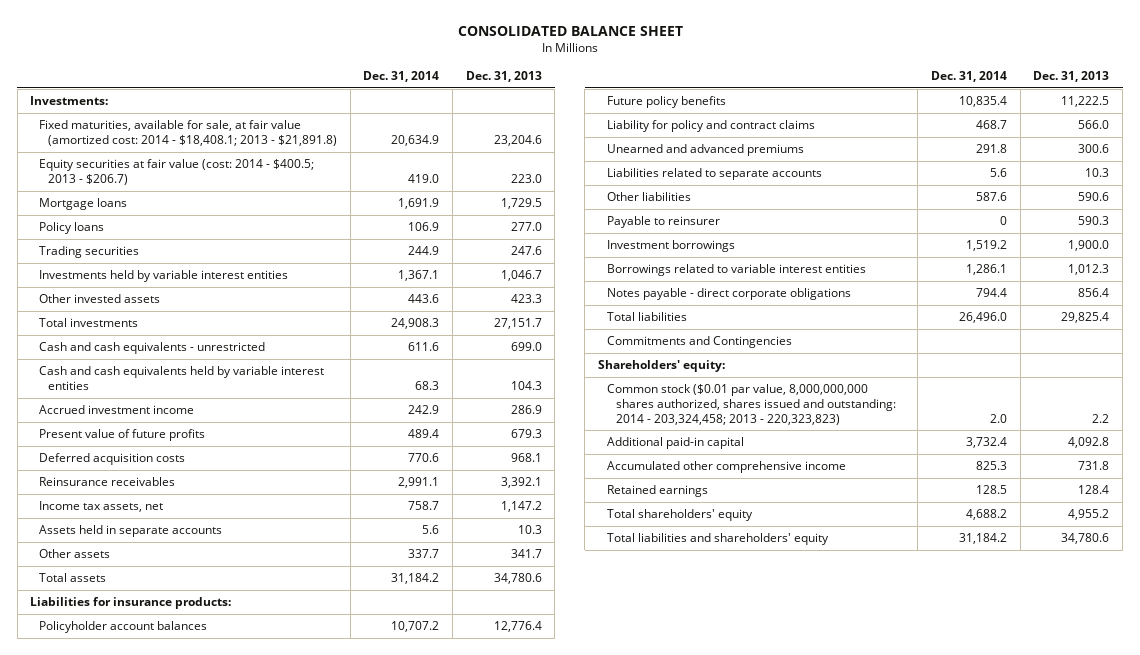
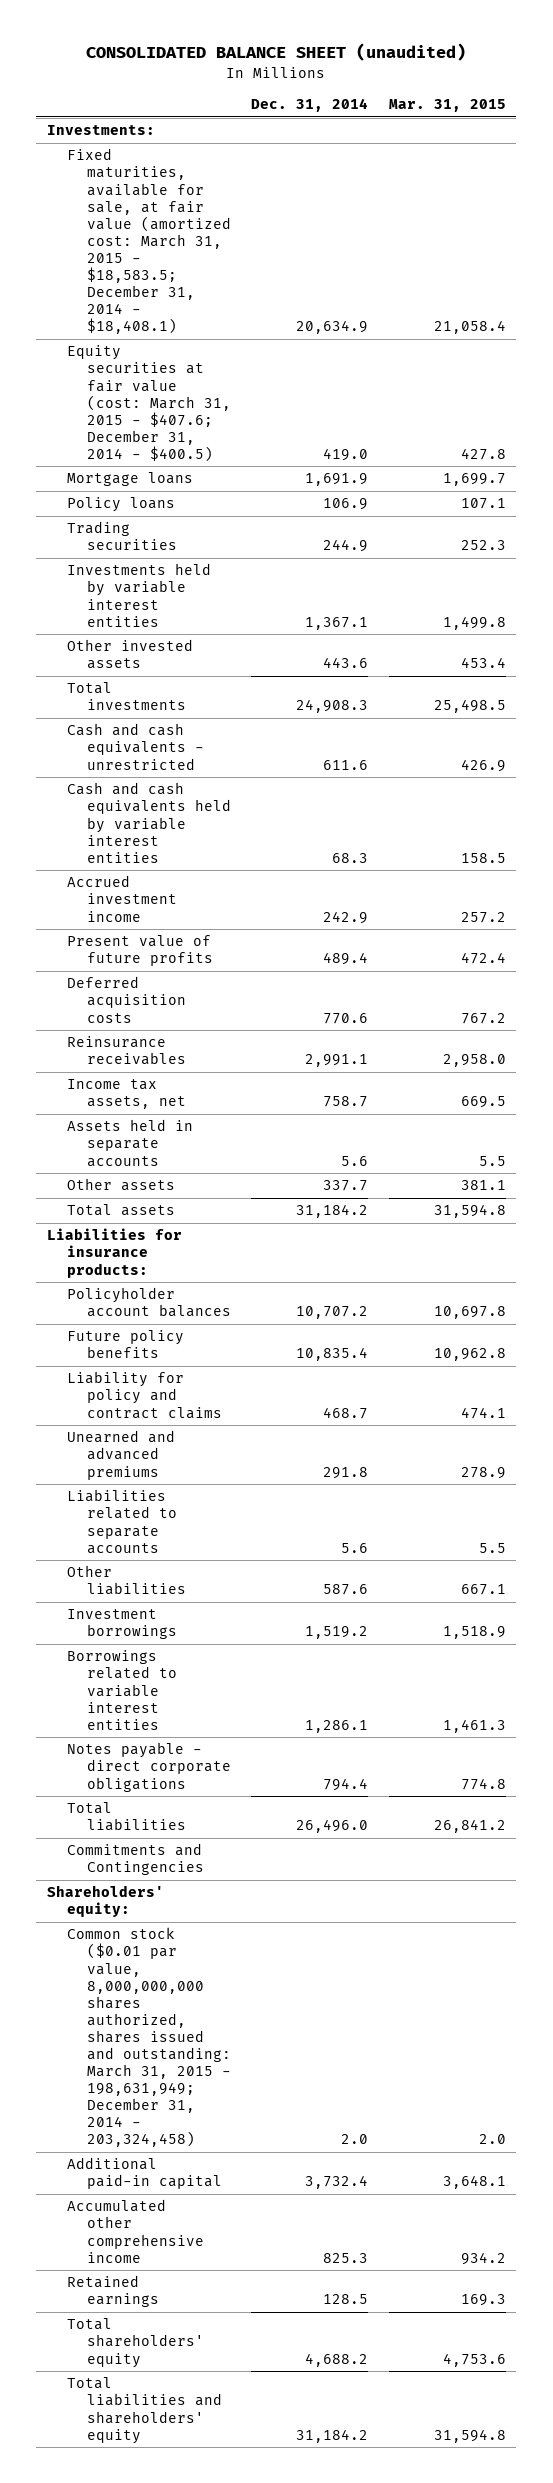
[457,25,683,36] CONSOLIDATED BALANCE SHEET -> [86,43,467,62] CONSOLIDATED BALANCE SHEET (unaudited)
[465,71,542,83] Dec. 31, 2013 -> none
none -> [389,99,507,113] Mar. 31, 2015
[39,120,338,146] Fixed maturities, available for sale, at fair value (amortized cost: 2014 - $18,408.1; 2013 - $21,891.8) -> [66,148,231,335] Fixed maturities, available for sale, at fair value (amortized cost: March 31, 2015 - $18,583.5; December 31, 2014 - $18,408.1)
[39,159,315,185] Equity securities at fair value (cost: 2014 - $400.5; 2013 - $206.7) -> [66,345,231,462] Equity securities at fair value (cost: March 31, 2015 - $407.6; December 31, 2014 - $400.5)
[606,216,720,229] Payable to reinsurer -> none
[606,384,896,425] Common stock ($0.01 par value, 8,000,000,000 shares authorized, shares issued and outstanding: 2014 - 203,324,458; 2013 - 220,323,823) -> [66,1927,231,2148] Common stock ($0.01 par value, 8,000,000,000 shares authorized, shares issued and outstanding: March 31, 2015 - 198,631,949; December 31, 2014 - 203,324,458)

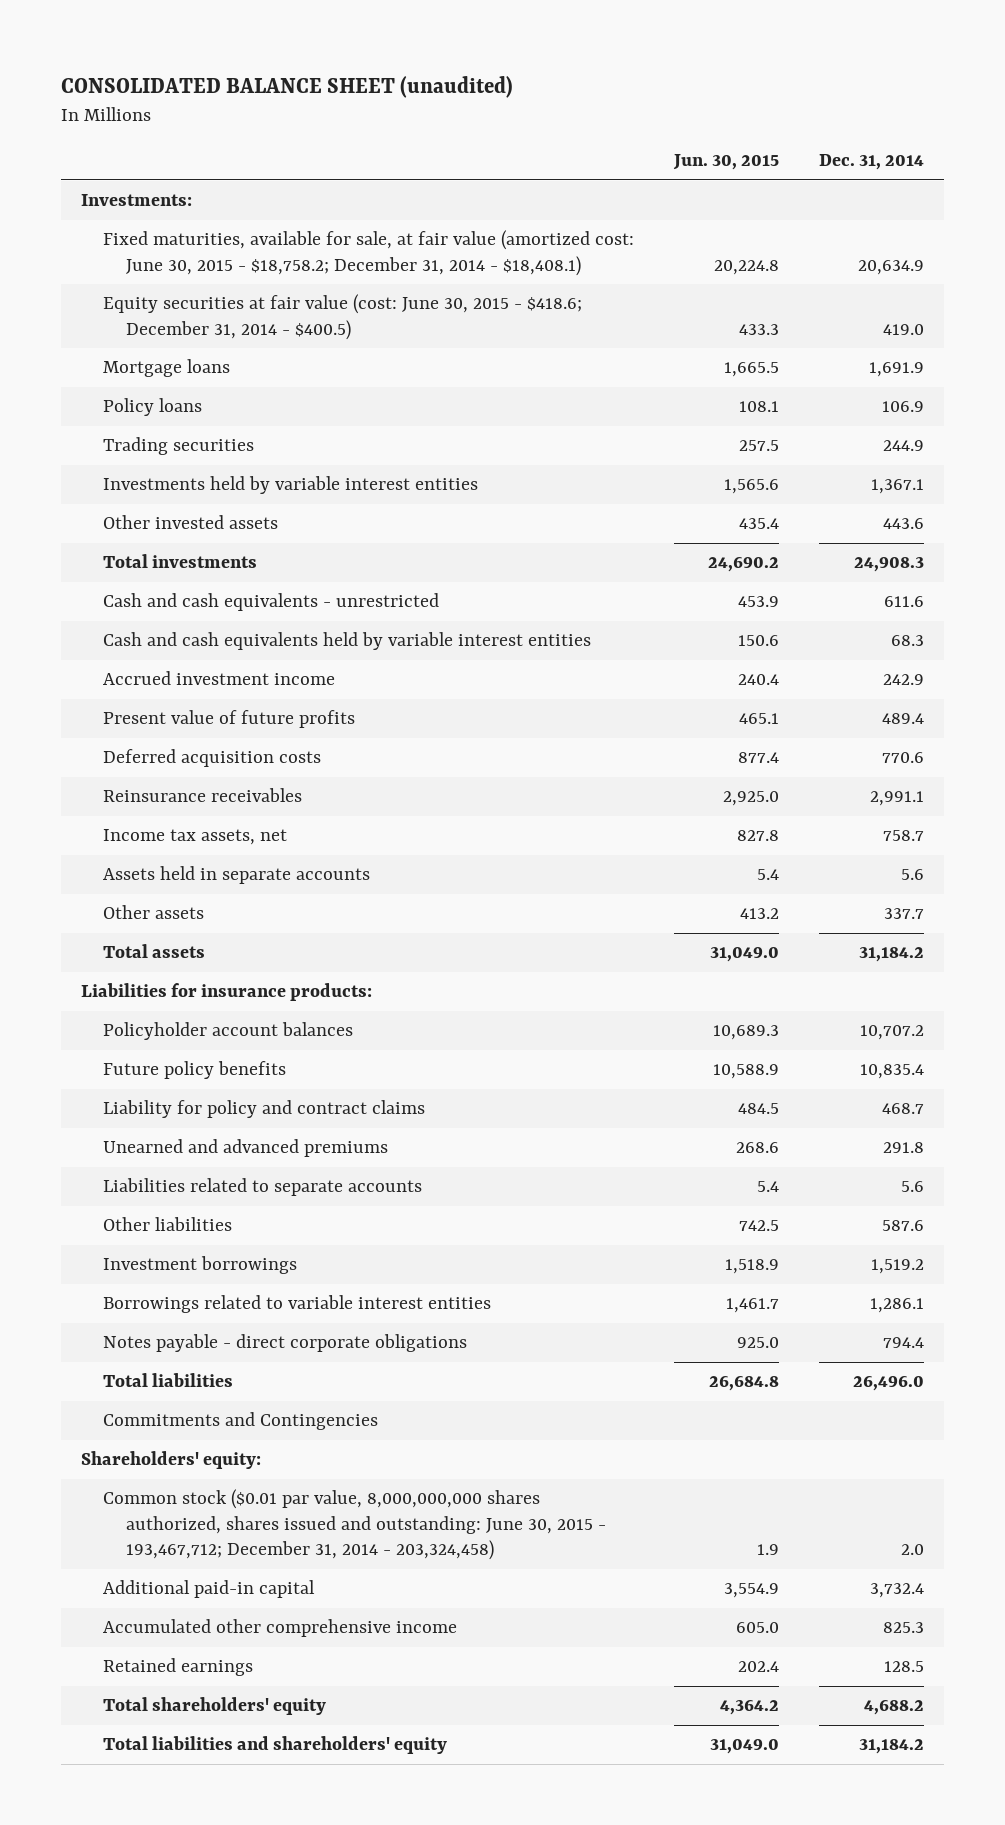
[389,99,507,113] Mar. 31, 2015 -> none
none -> [673,154,780,171] Jun. 30, 2015
[66,148,231,335] Fixed maturities, available for sale, at fair value (amortized cost: March 31, 2015 - $18,583.5; December 31, 2014 - $18,408.1) -> [103,230,635,276] Fixed maturities, available for sale, at fair value (amortized cost: June 30, 2015 - $18,758.2; December 31, 2014 - $18,408.1)
[66,345,231,462] Equity securities at fair value (cost: March 31, 2015 - $407.6; December 31, 2014 - $400.5) -> [103,294,583,340] Equity securities at fair value (cost: June 30, 2015 - $418.6; December 31, 2014 - $400.5)
[66,1927,231,2148] Common stock ($0.01 par value, 8,000,000,000 shares authorized, shares issued and outstanding: March 31, 2015 - 198,631,949; December 31, 2014 - 203,324,458) -> [103,1489,606,1561] Common stock ($0.01 par value, 8,000,000,000 shares authorized, shares issued and outstanding: June 30, 2015 - 193,467,712; December 31, 2014 - 203,324,458)

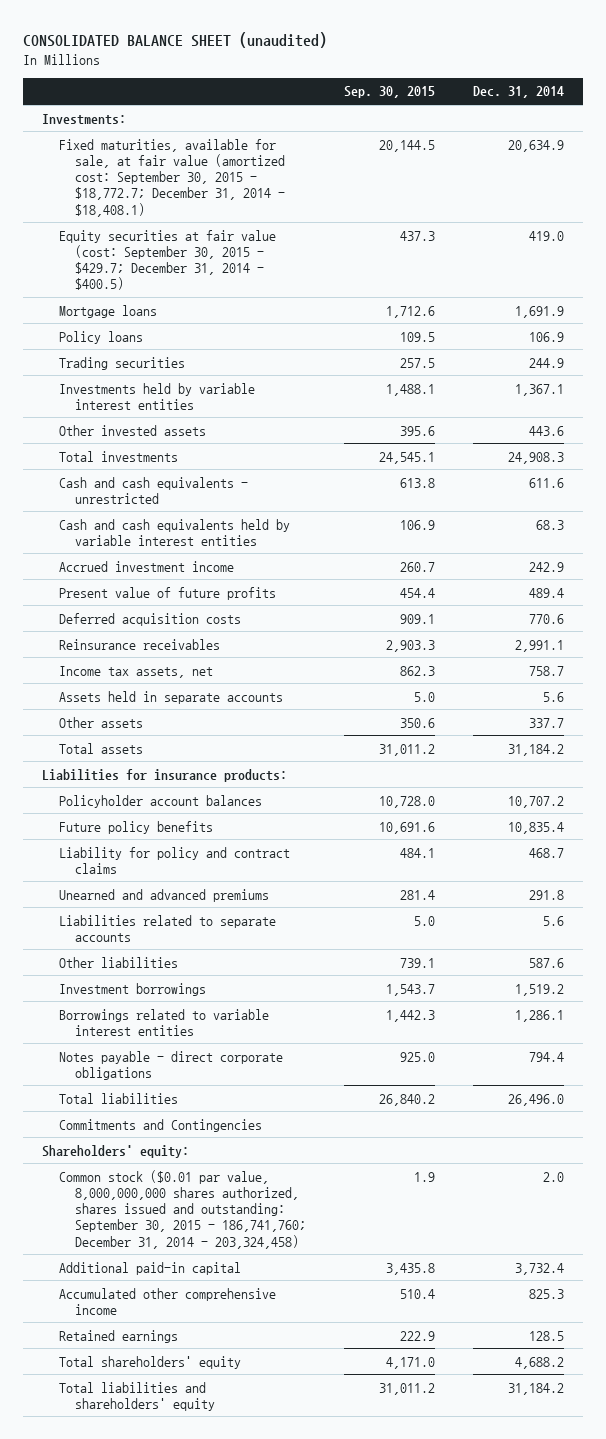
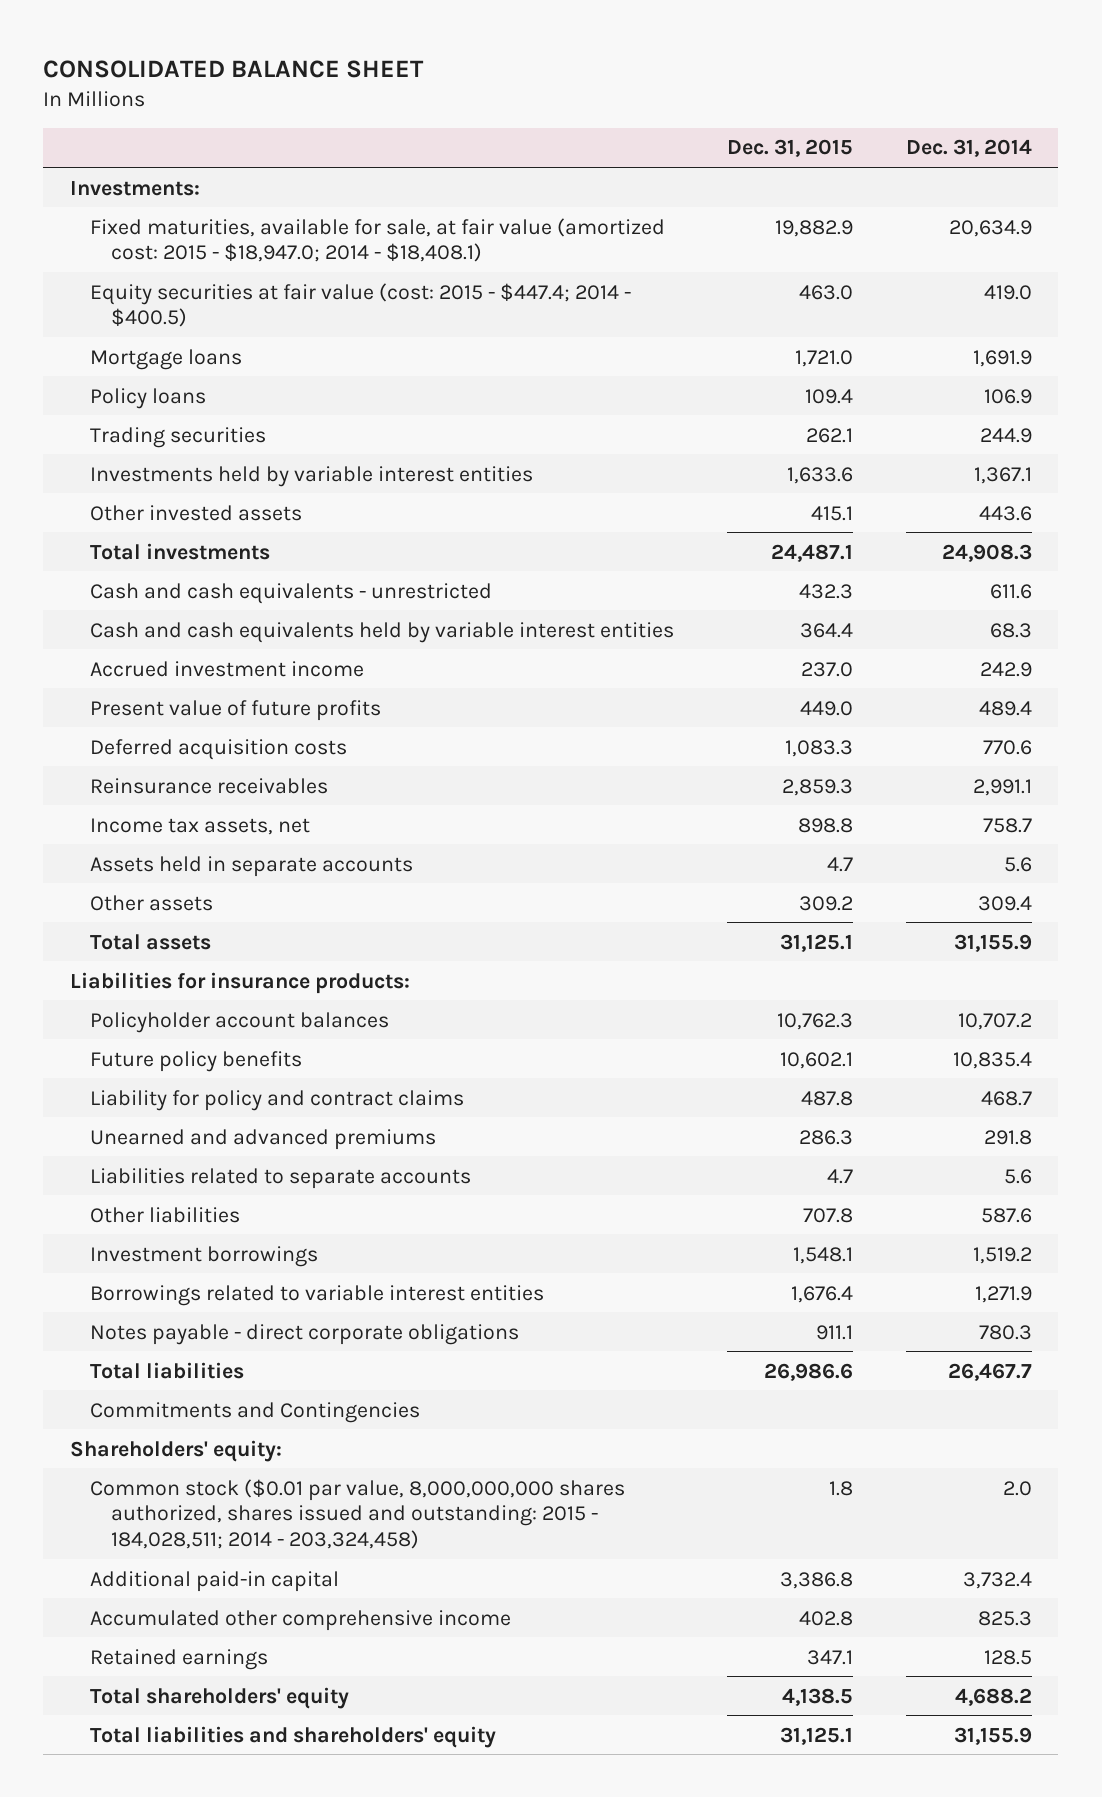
[23,31,328,48] CONSOLIDATED BALANCE SHEET (unaudited) -> [43,59,425,78] CONSOLIDATED BALANCE SHEET
[344,86,436,99] Sep. 30, 2015 -> none
none -> [727,139,854,158] Dec. 31, 2015
[58,138,286,217] Fixed maturities, available for sale, at fair value (amortized cost: September 30, 2015 - $18,772.7; December 31, 2014 - $18,408.1) -> [90,217,666,263] Fixed maturities, available for sale, at fair value (amortized cost: 2015 - $18,947.0; 2014 - $18,408.1)
[58,229,276,291] Equity securities at fair value (cost: September 30, 2015 - $429.7; December 31, 2014 - $400.5) -> [90,282,632,328] Equity securities at fair value (cost: 2015 - $447.4; 2014 - $400.5)
[529,717,565,728] 337.7 -> [977,895,1032,911] 309.4
[508,743,565,756] 31,184.2 -> [953,933,1032,952] 31,155.9
[515,1009,565,1022] 1,286.1 -> [974,1285,1032,1303] 1,271.9
[529,1051,565,1062] 794.4 -> [978,1324,1032,1340] 780.3
[508,1093,565,1106] 26,496.0 -> [947,1362,1032,1381] 26,467.7
[58,1169,307,1249] Common stock ($0.01 par value, 8,000,000,000 shares authorized, shares issued and outstanding: September 30, 2015 - 186,741,760; December 31, 2014 - 203,324,458) -> [90,1478,626,1549] Common stock ($0.01 par value, 8,000,000,000 shares authorized, shares issued and outstanding: 2015 - 184,028,511; 2014 - 203,324,458)
[508,1382,565,1395] 31,184.2 -> [953,1726,1032,1745] 31,155.9

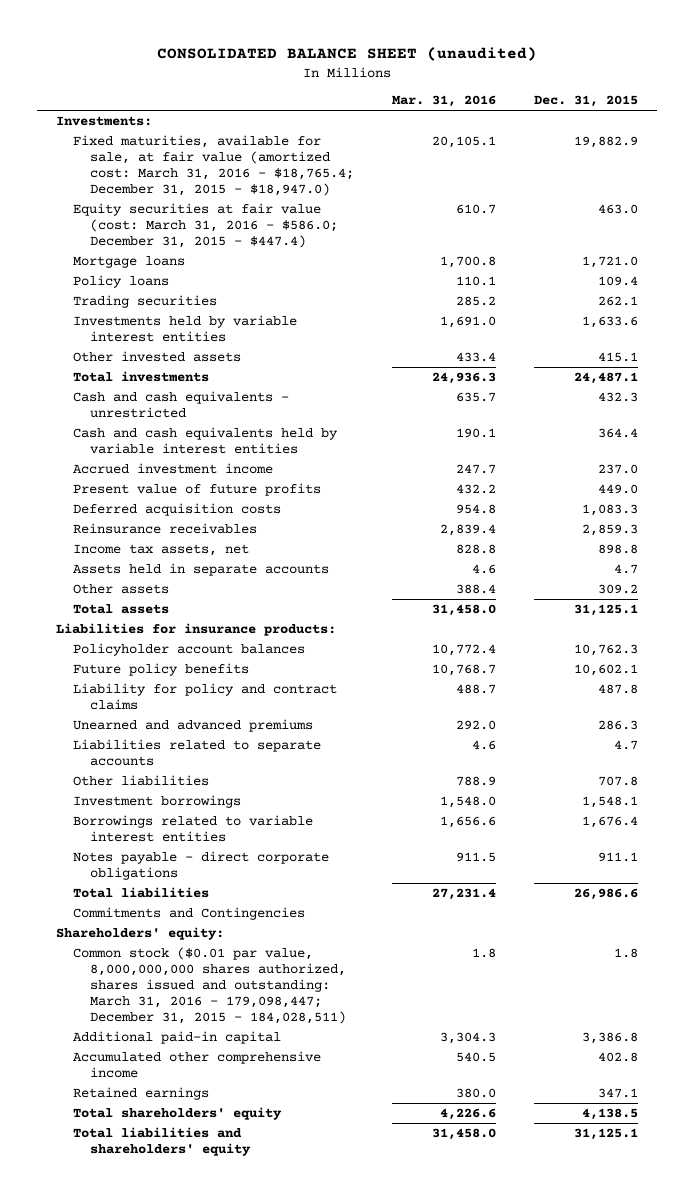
[43,59,425,78] CONSOLIDATED BALANCE SHEET -> [156,47,537,62] CONSOLIDATED BALANCE SHEET (unaudited)
[905,139,1032,158] Dec. 31, 2014 -> none
none -> [391,95,496,108] Mar. 31, 2016
[90,217,666,263] Fixed maturities, available for sale, at fair value (amortized cost: 2015 - $18,947.0; 2014 - $18,408.1) -> [72,134,354,197] Fixed maturities, available for sale, at fair value (amortized cost: March 31, 2016 - $18,765.4; December 31, 2015 - $18,947.0)
[90,282,632,328] Equity securities at fair value (cost: 2015 - $447.4; 2014 - $400.5) -> [72,202,338,249] Equity securities at fair value (cost: March 31, 2016 - $586.0; December 31, 2015 - $447.4)
[90,1478,626,1549] Common stock ($0.01 par value, 8,000,000,000 shares authorized, shares issued and outstanding: 2015 - 184,028,511; 2014 - 203,324,458) -> [72,946,346,1025] Common stock ($0.01 par value, 8,000,000,000 shares authorized, shares issued and outstanding: March 31, 2016 - 179,098,447; December 31, 2015 - 184,028,511)

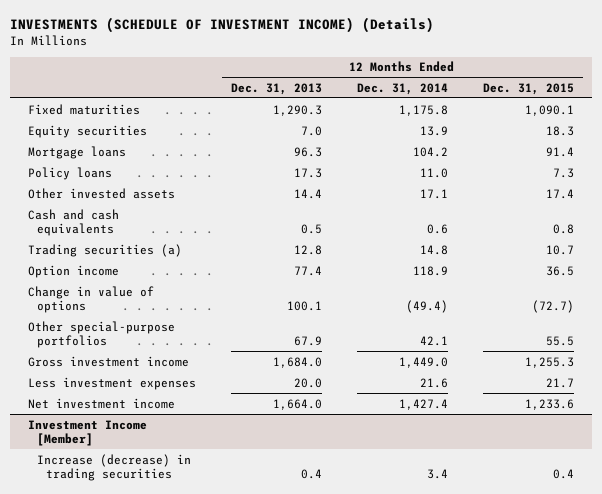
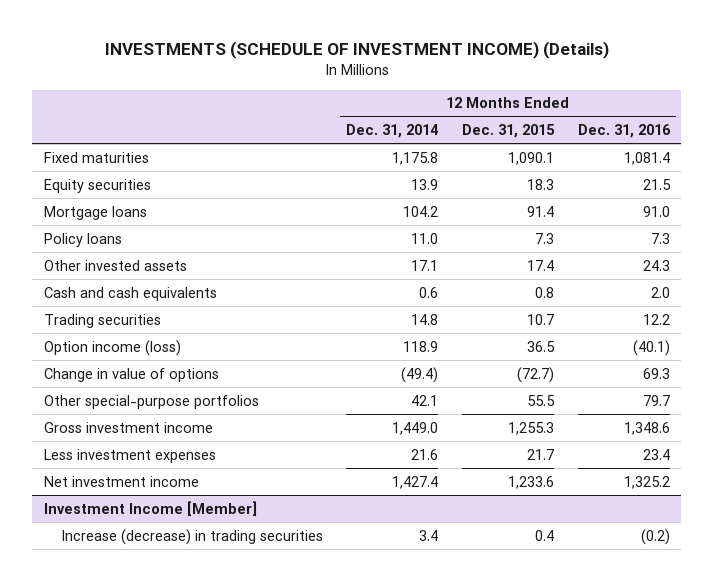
[230,82,322,95] Dec. 31, 2013 -> none
none -> [577,123,671,138] Dec. 31, 2016
[27,243,182,257] Trading securities (a) -> [44,313,162,328] Trading securities
[27,264,119,278] Option income -> [44,339,182,356] Option income (loss)

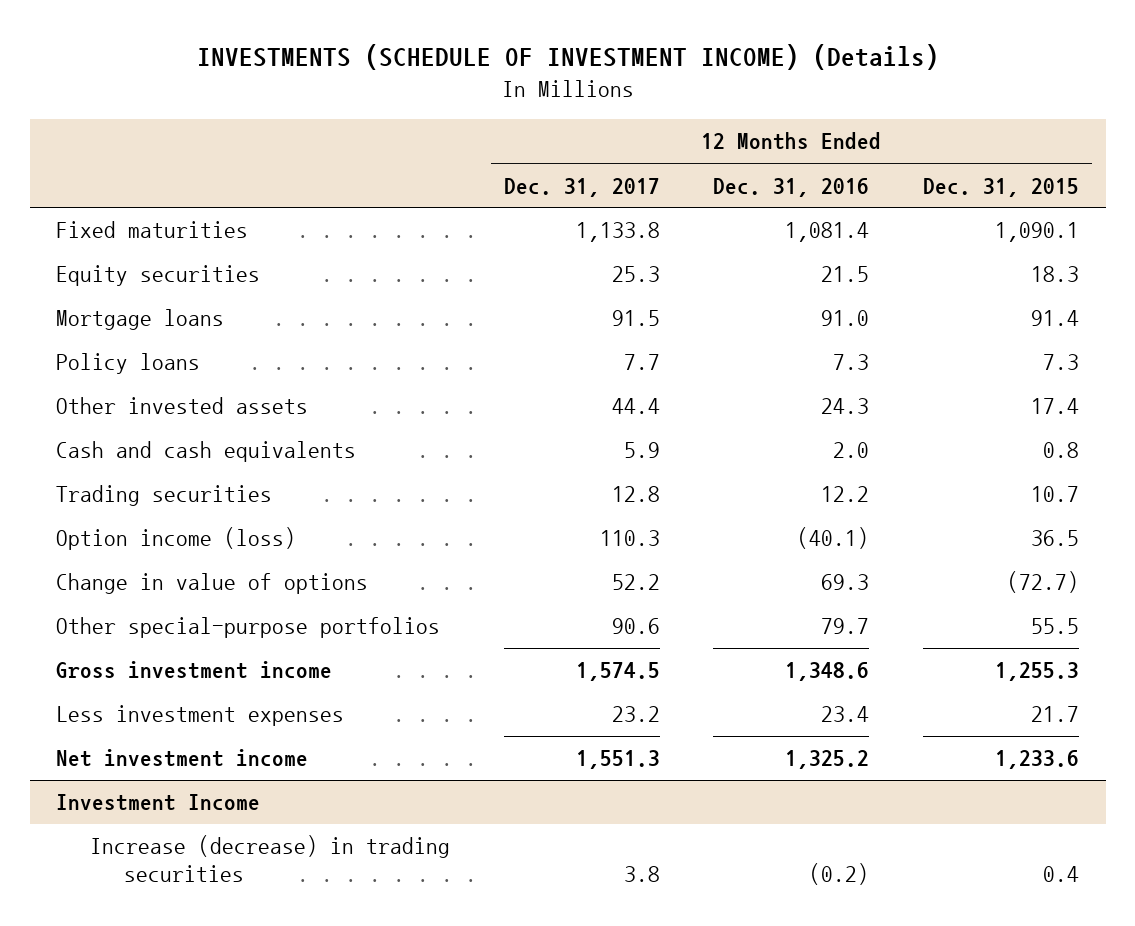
[346,123,439,138] Dec. 31, 2014 -> none
none -> [503,177,660,197] Dec. 31, 2017
[44,500,258,516] Investment Income [Member] -> [56,794,261,812] Investment Income

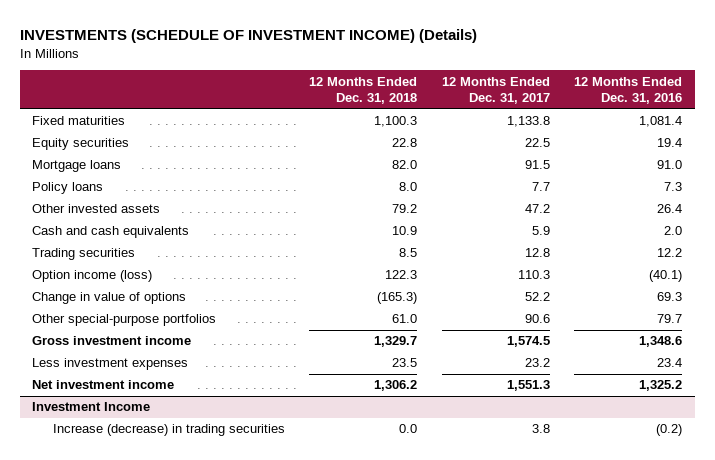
[922,177,1079,197] Dec. 31, 2015 -> none
none -> [309,76,418,105] 12 Months Ended Dec. 31, 2018
[611,266,660,283] 25.3 -> [524,138,550,148] 22.5
[821,266,870,283] 21.5 -> [657,138,683,148] 19.4
[611,398,660,415] 44.4 -> [524,204,550,214] 47.2
[821,398,870,415] 24.3 -> [657,204,683,214] 26.4

